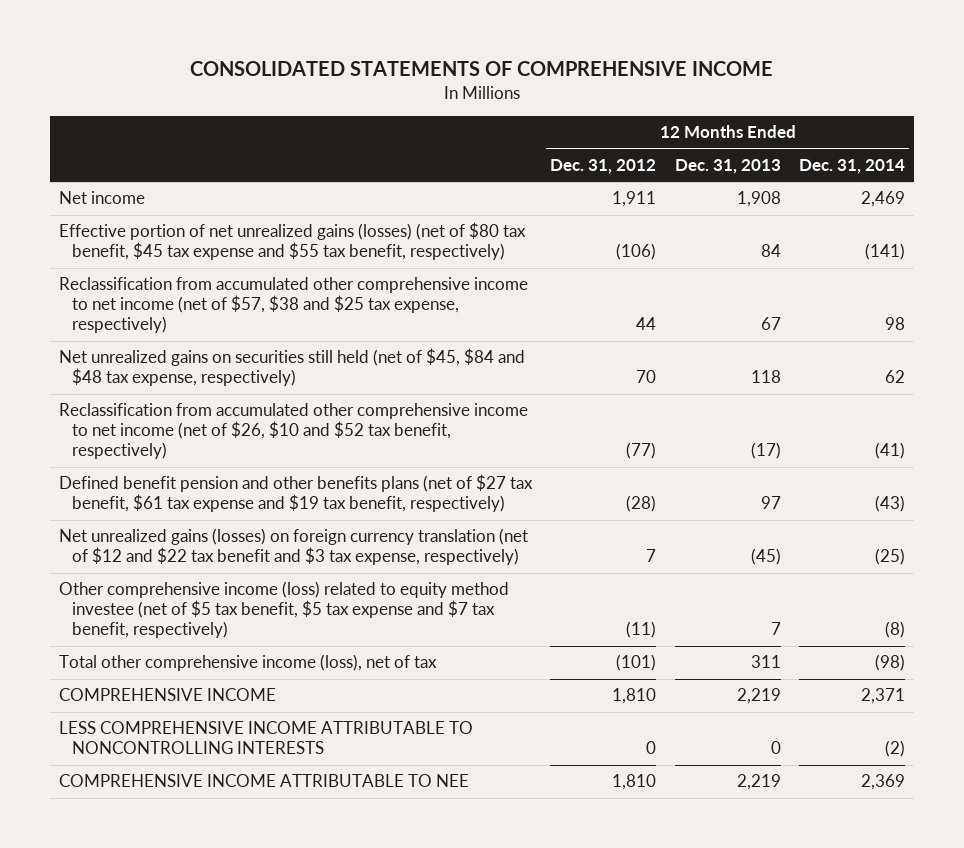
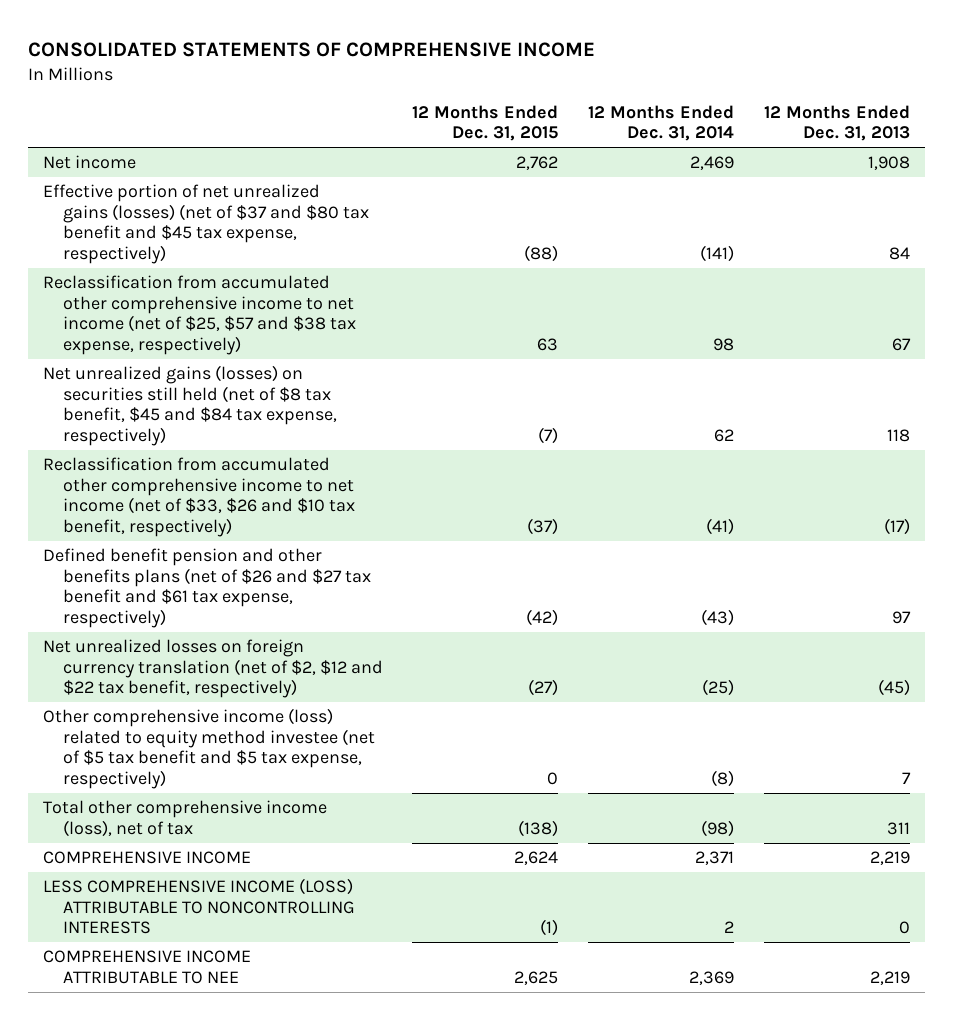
[550,158,657,174] Dec. 31, 2012 -> none
none -> [412,104,559,142] 12 Months Ended Dec. 31, 2015
[59,222,527,261] Effective portion of net unrealized gains (losses) (net of $80 tax benefit, $45 tax expense and $55 tax benefit, respectively) -> [43,184,369,264] Effective portion of net unrealized gains (losses) (net of $37 and $80 tax benefit and $45 tax expense, respectively)
[59,277,529,334] Reclassification from accumulated other comprehensive income to net income (net of $57, $38 and $25 tax expense, respectively) -> [43,275,356,355] Reclassification from accumulated other comprehensive income to net income (net of $25, $57 and $38 tax expense, respectively)
[59,348,526,387] Net unrealized gains on securities still held (net of $45, $84 and $48 tax expense, respectively) -> [43,365,337,446] Net unrealized gains (losses) on securities still held (net of $8 tax benefit, $45 and $84 tax expense, respectively)
[59,403,529,460] Reclassification from accumulated other comprehensive income to net income (net of $26, $10 and $52 tax benefit, respectively) -> [43,457,355,537] Reclassification from accumulated other comprehensive income to net income (net of $33, $26 and $10 tax benefit, respectively)
[59,474,534,513] Defined benefit pension and other benefits plans (net of $27 tax benefit, $61 tax expense and $19 tax benefit, respectively) -> [43,548,371,628] Defined benefit pension and other benefits plans (net of $26 and $27 tax benefit and $61 tax expense, respectively)
[59,528,529,566] Net unrealized gains (losses) on foreign currency translation (net of $12 and $22 tax benefit and $3 tax expense, respectively) -> [43,639,383,699] Net unrealized losses on foreign currency translation (net of $2, $12 and $22 tax benefit, respectively)
[59,581,510,639] Other comprehensive income (loss) related to equity method investee (net of $5 tax benefit, $5 tax expense and $7 tax benefit, respectively) -> [43,708,375,789] Other comprehensive income (loss) related to equity method investee (net of $5 tax benefit and $5 tax expense, respectively)
[59,721,474,755] LESS COMPREHENSIVE INCOME ATTRIBUTABLE TO NONCONTROLLING INTERESTS -> [43,878,355,935] LESS COMPREHENSIVE INCOME (LOSS) ATTRIBUTABLE TO NONCONTROLLING INTERESTS
[884,740,905,758] (2) -> [724,921,735,934] 2

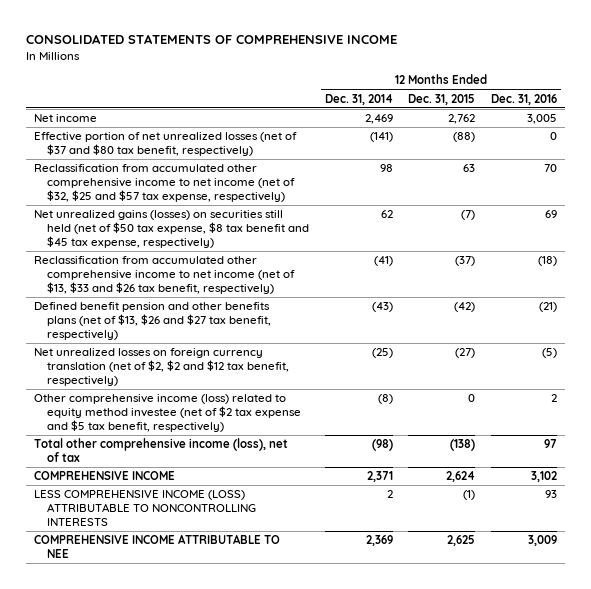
[763,104,910,142] 12 Months Ended Dec. 31, 2013 -> none
none -> [490,93,557,105] Dec. 31, 2016
[43,184,369,264] Effective portion of net unrealized gains (losses) (net of $37 and $80 tax benefit and $45 tax expense, respectively) -> [34,132,298,157] Effective portion of net unrealized losses (net of $37 and $80 tax benefit, respectively)
[43,275,356,355] Reclassification from accumulated other comprehensive income to net income (net of $25, $57 and $38 tax expense, respectively) -> [34,164,296,202] Reclassification from accumulated other comprehensive income to net income (net of $32, $25 and $57 tax expense, respectively)
[43,365,337,446] Net unrealized gains (losses) on securities still held (net of $8 tax benefit, $45 and $84 tax expense, respectively) -> [34,210,310,248] Net unrealized gains (losses) on securities still held (net of $50 tax expense, $8 tax benefit and $45 tax expense, respectively)
[43,457,355,537] Reclassification from accumulated other comprehensive income to net income (net of $33, $26 and $10 tax benefit, respectively) -> [34,256,296,294] Reclassification from accumulated other comprehensive income to net income (net of $13, $33 and $26 tax benefit, respectively)
[43,548,371,628] Defined benefit pension and other benefits plans (net of $26 and $27 tax benefit and $61 tax expense, respectively) -> [34,302,272,340] Defined benefit pension and other benefits plans (net of $13, $26 and $27 tax benefit, respectively)
[43,639,383,699] Net unrealized losses on foreign currency translation (net of $2, $12 and $22 tax benefit, respectively) -> [34,348,290,386] Net unrealized losses on foreign currency translation (net of $2, $2 and $12 tax benefit, respectively)
[43,708,375,789] Other comprehensive income (loss) related to equity method investee (net of $5 tax benefit and $5 tax expense, respectively) -> [34,394,302,432] Other comprehensive income (loss) related to equity method investee (net of $2 tax expense and $5 tax benefit, respectively)

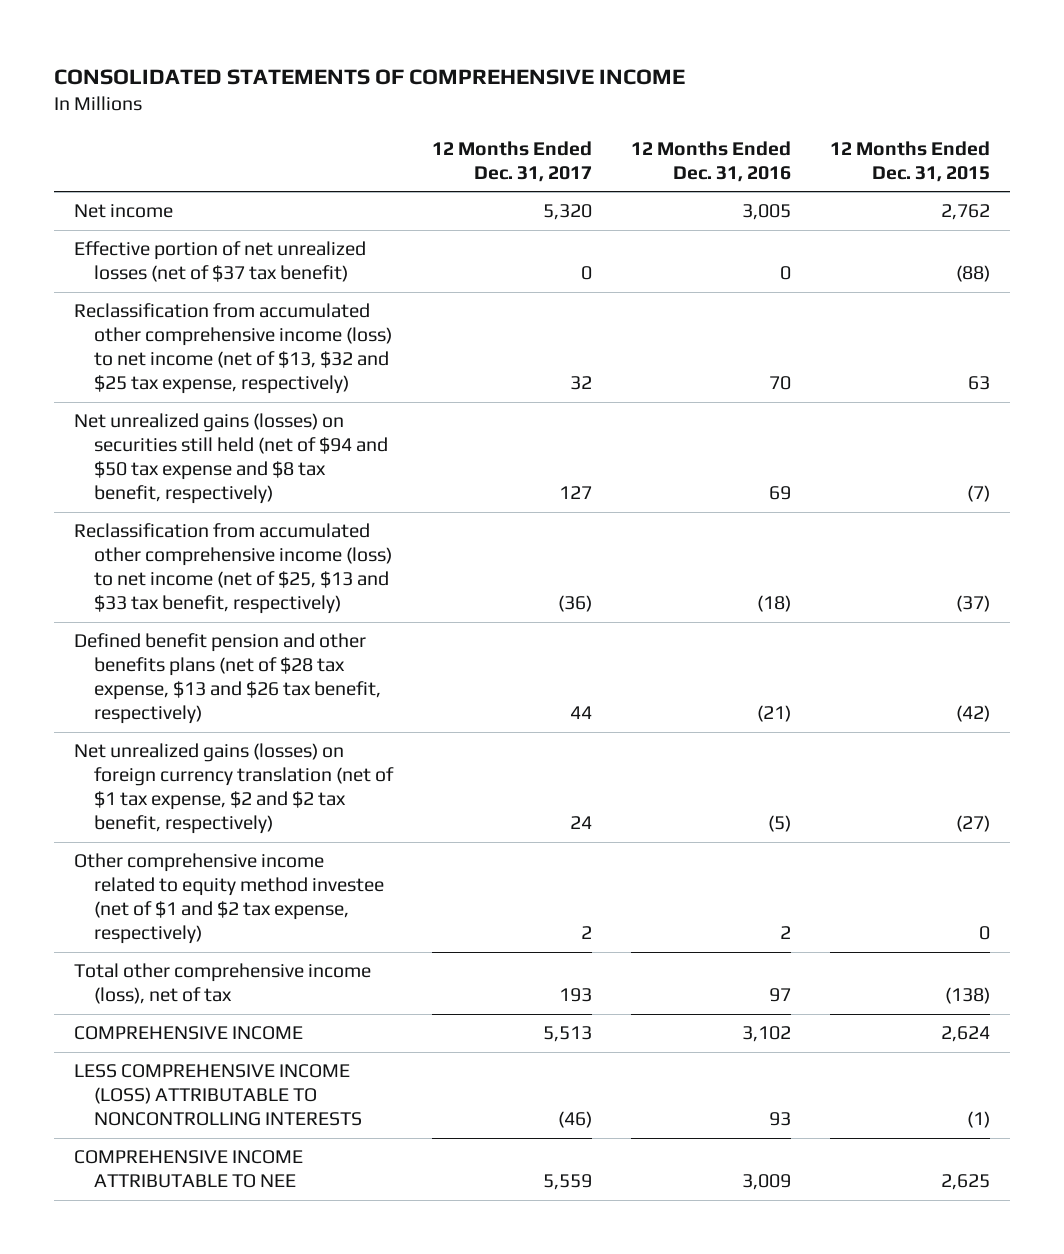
[324,93,393,105] Dec. 31, 2014 -> none
none -> [432,140,593,182] 12 Months Ended Dec. 31, 2017
[34,132,298,157] Effective portion of net unrealized losses (net of $37 and $80 tax benefit, respectively) -> [73,241,366,283] Effective portion of net unrealized losses (net of $37 tax benefit)
[34,164,296,202] Reclassification from accumulated other comprehensive income to net income (net of $32, $25 and $57 tax expense, respectively) -> [73,303,392,395] Reclassification from accumulated other comprehensive income (loss) to net income (net of $13, $32 and $25 tax expense, respectively)
[34,210,310,248] Net unrealized gains (losses) on securities still held (net of $50 tax expense, $8 tax benefit and $45 tax expense, respectively) -> [73,413,388,505] Net unrealized gains (losses) on securities still held (net of $94 and $50 tax expense and $8 tax benefit, respectively)
[34,256,296,294] Reclassification from accumulated other comprehensive income to net income (net of $13, $33 and $26 tax benefit, respectively) -> [73,523,392,615] Reclassification from accumulated other comprehensive income (loss) to net income (net of $25, $13 and $33 tax benefit, respectively)
[34,302,272,340] Defined benefit pension and other benefits plans (net of $13, $26 and $27 tax benefit, respectively) -> [73,633,381,725] Defined benefit pension and other benefits plans (net of $28 tax expense, $13 and $26 tax benefit, respectively)
[34,348,290,386] Net unrealized losses on foreign currency translation (net of $2, $2 and $12 tax benefit, respectively) -> [73,743,394,835] Net unrealized gains (losses) on foreign currency translation (net of $1 tax expense, $2 and $2 tax benefit, respectively)
[34,394,302,432] Other comprehensive income (loss) related to equity method investee (net of $2 tax expense and $5 tax benefit, respectively) -> [73,853,384,945] Other comprehensive income related to equity method investee (net of $1 and $2 tax expense, respectively)

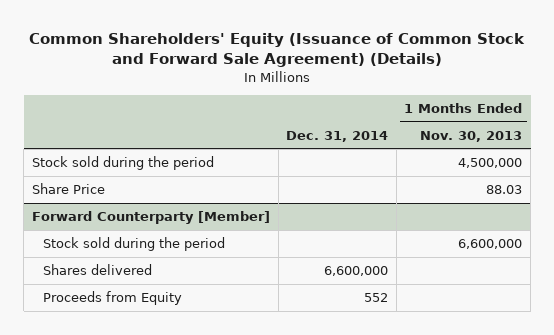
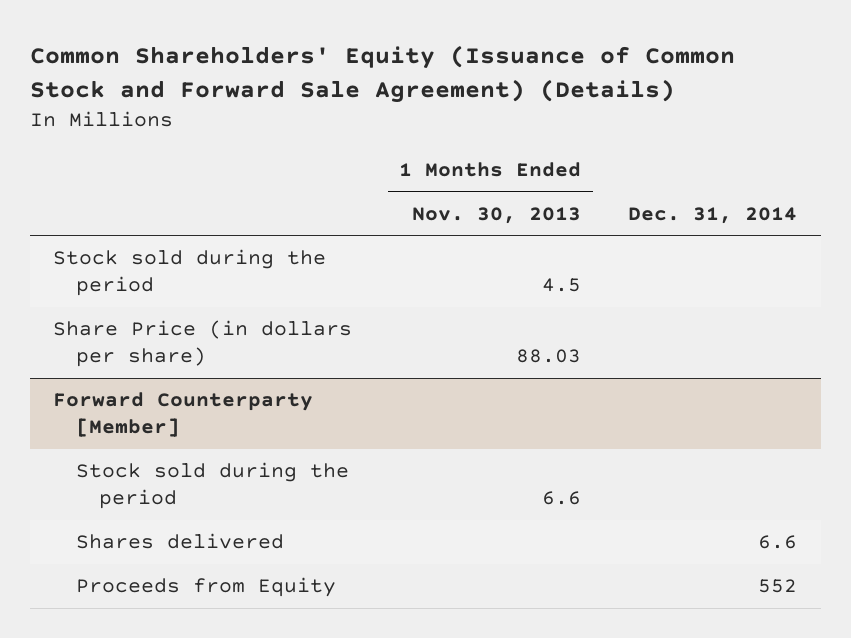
[458,158,523,169] 4,500,000 -> [542,278,582,293] 4.5
[31,183,105,195] Share Price -> [53,320,353,368] Share Price (in dollars per share)
[458,239,523,250] 6,600,000 -> [542,491,582,506] 6.6
[324,266,389,277] 6,600,000 -> [758,535,798,550] 6.6

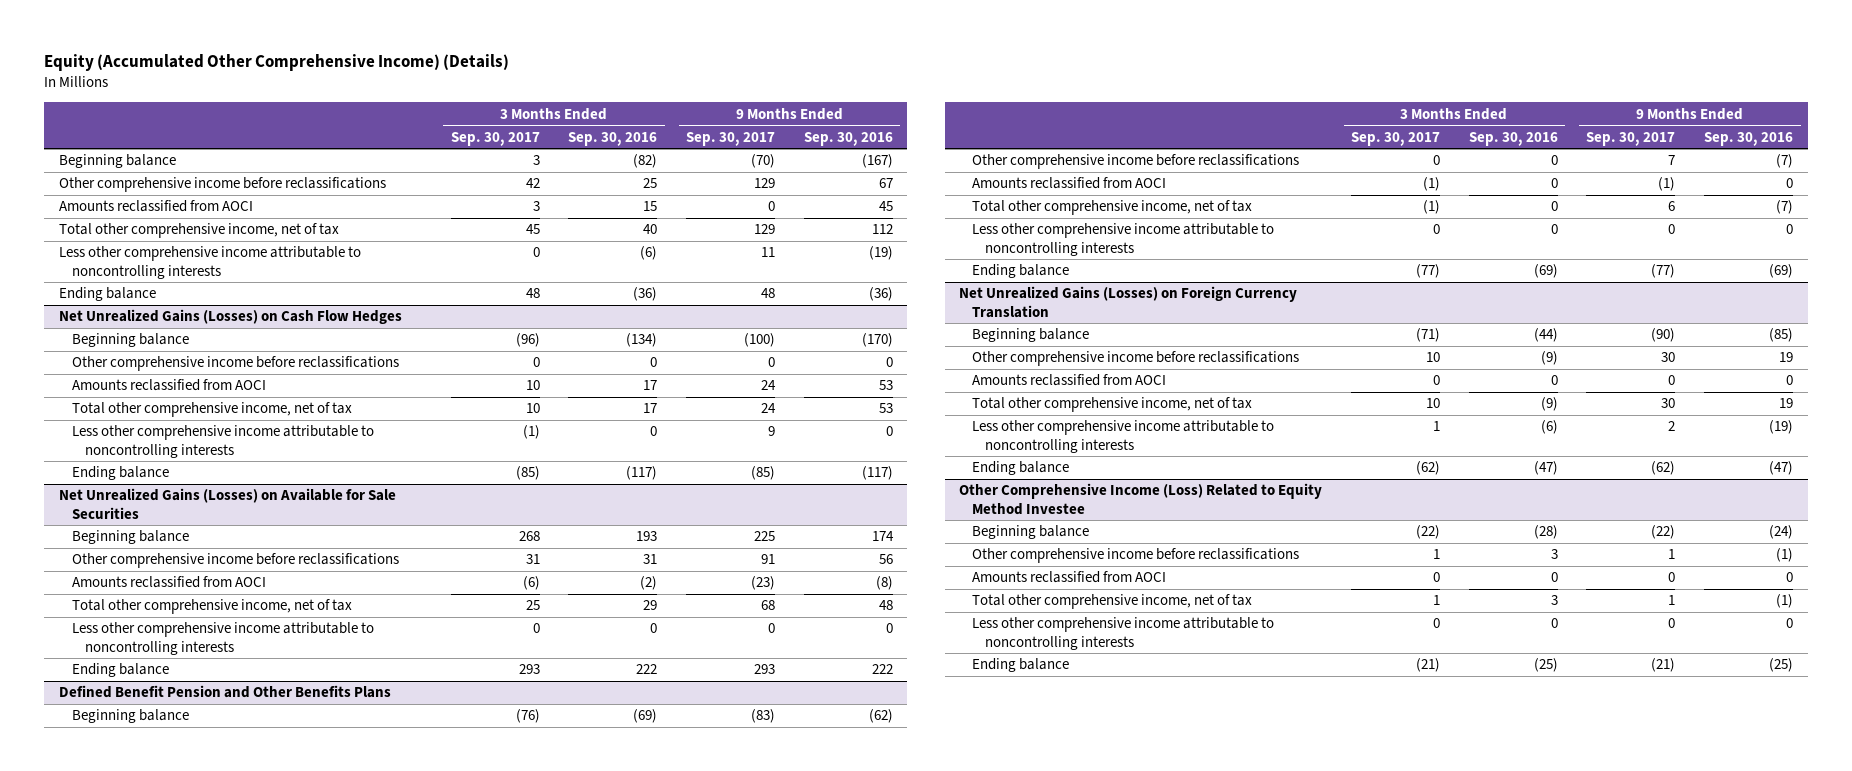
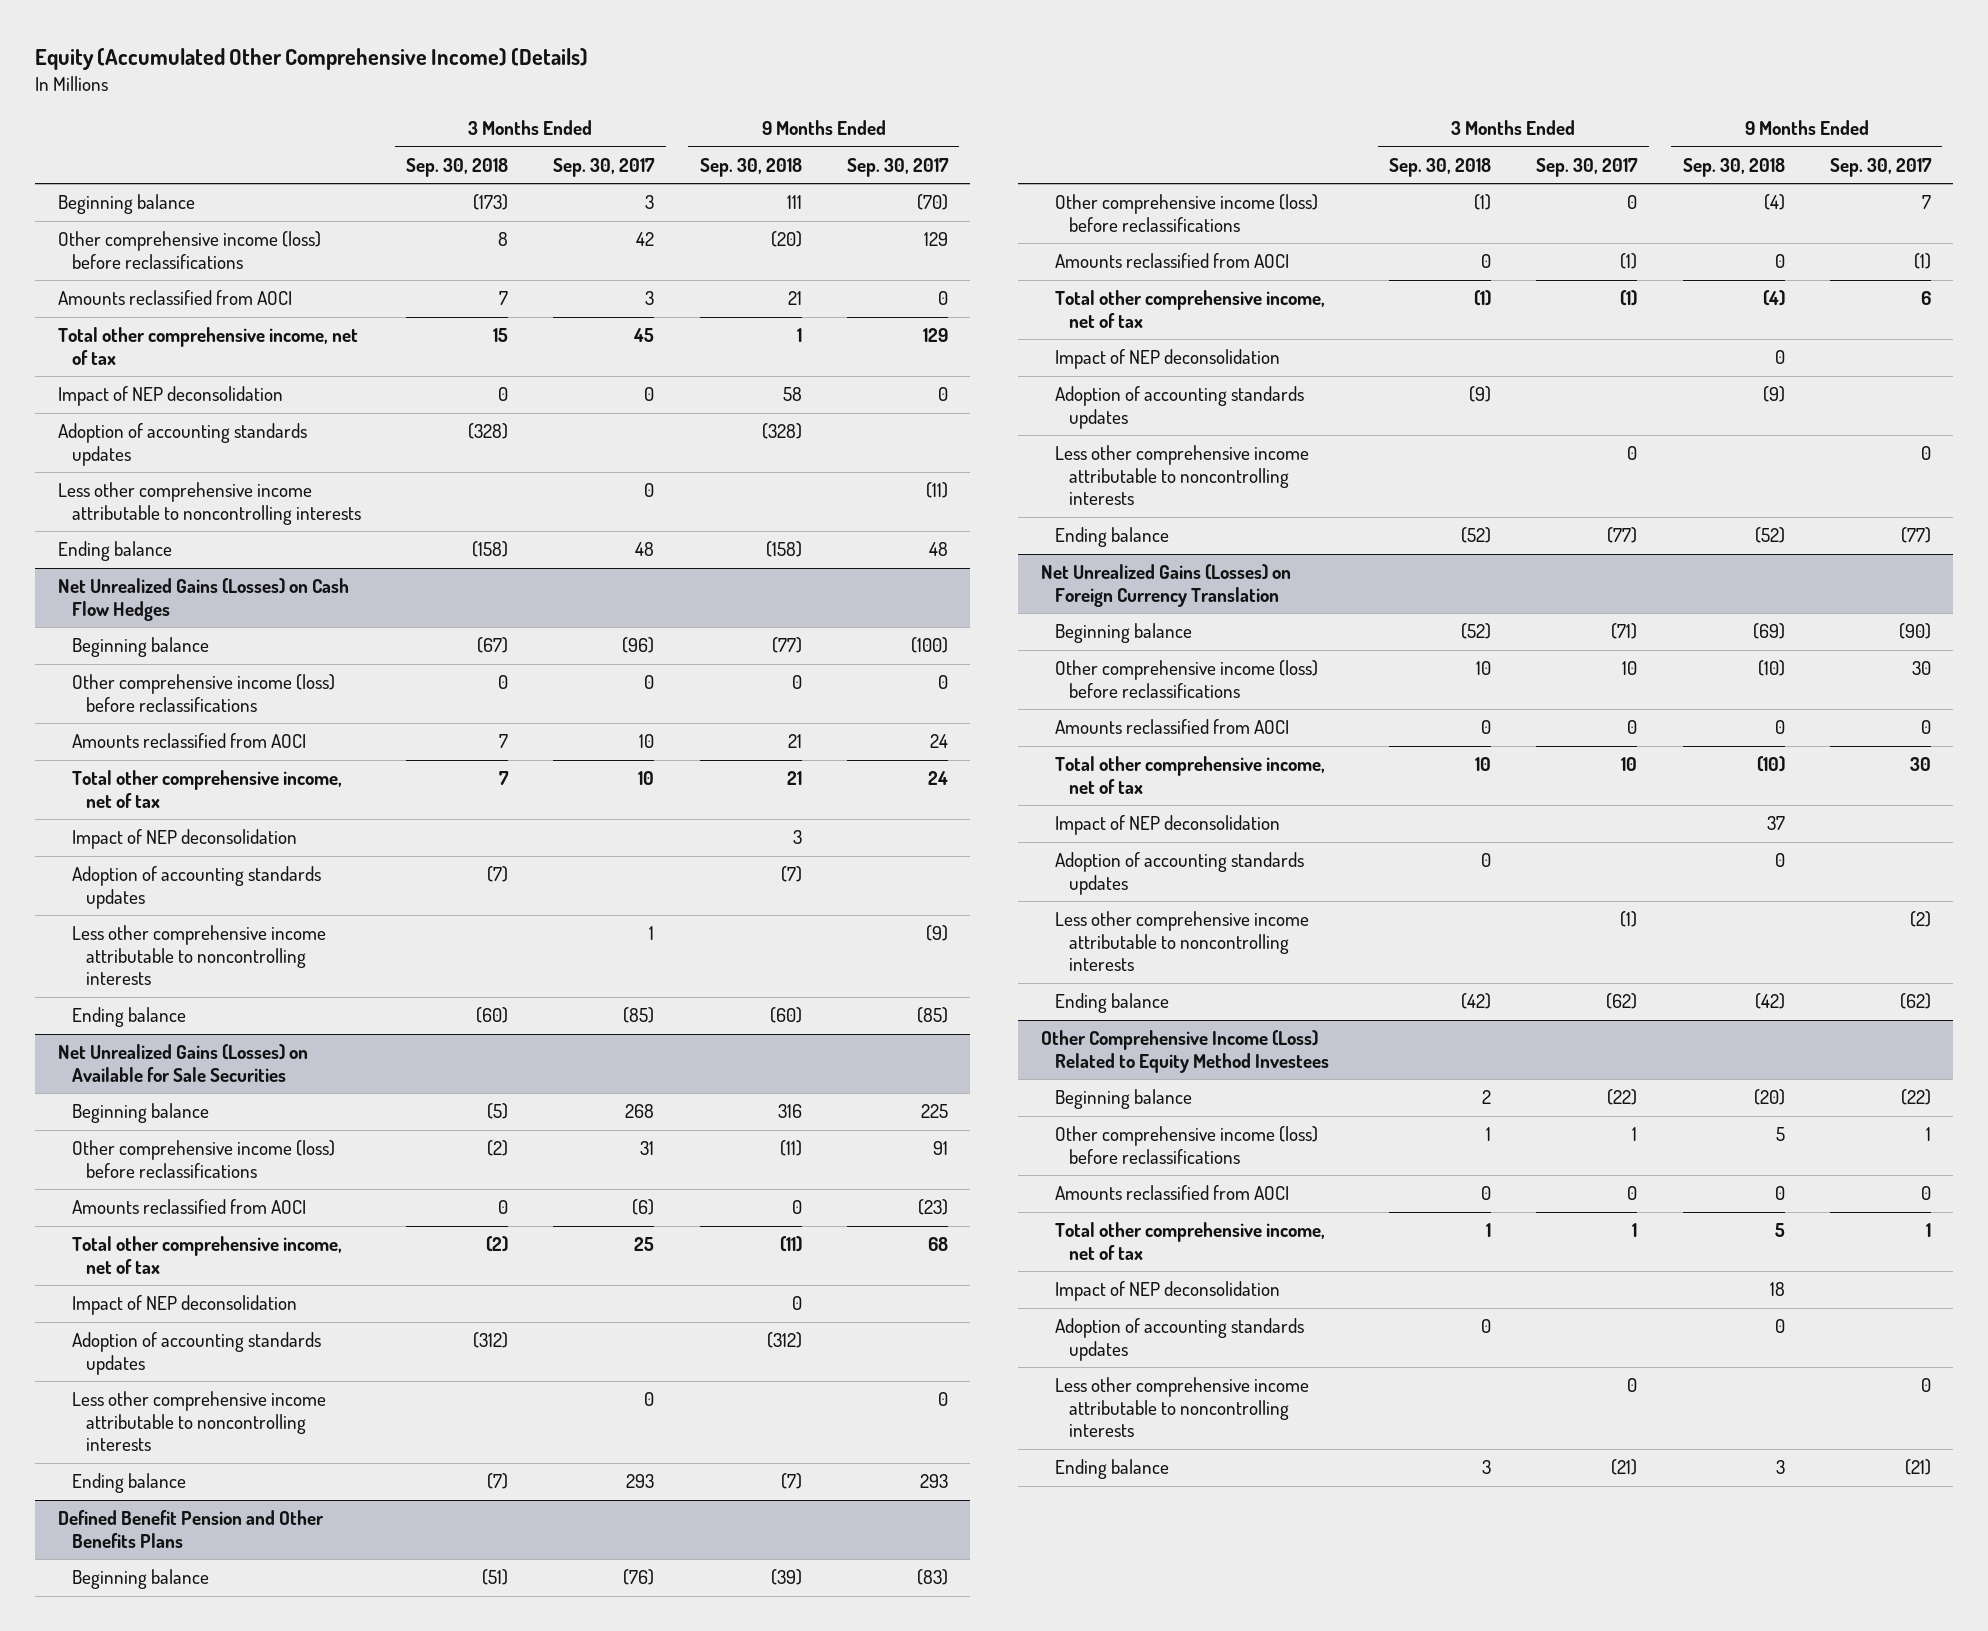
[568,131,658,146] Sep. 30, 2016 -> none
[804,131,894,146] Sep. 30, 2016 -> none
none -> [406,157,509,177] Sep. 30, 2018
none -> [699,157,802,177] Sep. 30, 2018
[58,177,386,193] Other comprehensive income before reclassifications -> [57,231,321,269] Other comprehensive income (loss) before reclassifications
none -> [57,386,283,407] Impact of NEP deconsolidation
none -> [57,423,307,466] Adoption of accounting standards updates
[761,247,776,258] 11 -> [925,482,948,499] (11)
[71,356,399,372] Other comprehensive income before reclassifications -> [72,674,336,712] Other comprehensive income (loss) before reclassifications
none -> [72,829,298,850] Impact of NEP deconsolidation
none -> [72,866,322,909] Adoption of accounting standards updates
[522,425,540,440] (1) -> [649,926,655,941] 1
[768,426,776,437] 9 -> [925,925,948,942] (9)
[71,553,399,569] Other comprehensive income before reclassifications -> [72,1140,336,1178] Other comprehensive income (loss) before reclassifications
none -> [72,1295,298,1316] Impact of NEP deconsolidation
none -> [72,1332,322,1375] Adoption of accounting standards updates
[972,154,1300,170] Other comprehensive income before reclassifications -> [1055,194,1319,232] Other comprehensive income (loss) before reclassifications
none -> [1055,349,1281,370] Impact of NEP deconsolidation
none -> [1055,386,1305,429] Adoption of accounting standards updates
[972,351,1300,367] Other comprehensive income before reclassifications -> [1055,660,1319,698] Other comprehensive income (loss) before reclassifications
none -> [1055,815,1281,836] Impact of NEP deconsolidation
none -> [1055,852,1305,895] Adoption of accounting standards updates
[1432,421,1440,432] 1 -> [1620,911,1638,928] (1)
[1668,421,1676,432] 2 -> [1909,911,1931,928] (2)
[958,483,1322,515] Other Comprehensive Income (Loss) Related to Equity Method Investee -> [1040,1030,1330,1073] Other Comprehensive Income (Loss) Related to Equity Method Investees
[972,548,1300,564] Other comprehensive income before reclassifications -> [1055,1126,1319,1164] Other comprehensive income (loss) before reclassifications
none -> [1055,1281,1281,1302] Impact of NEP deconsolidation
none -> [1055,1318,1305,1361] Adoption of accounting standards updates

